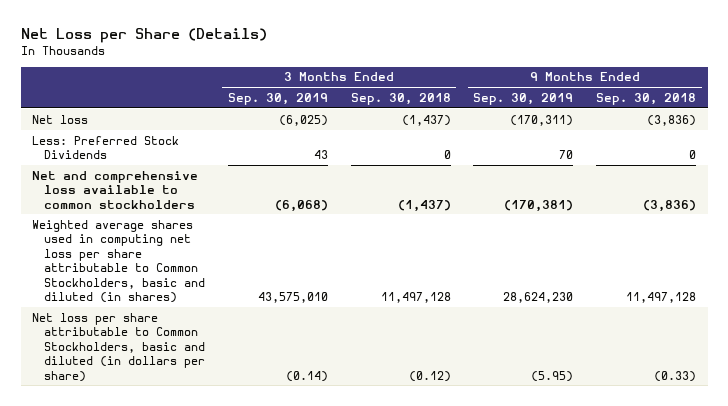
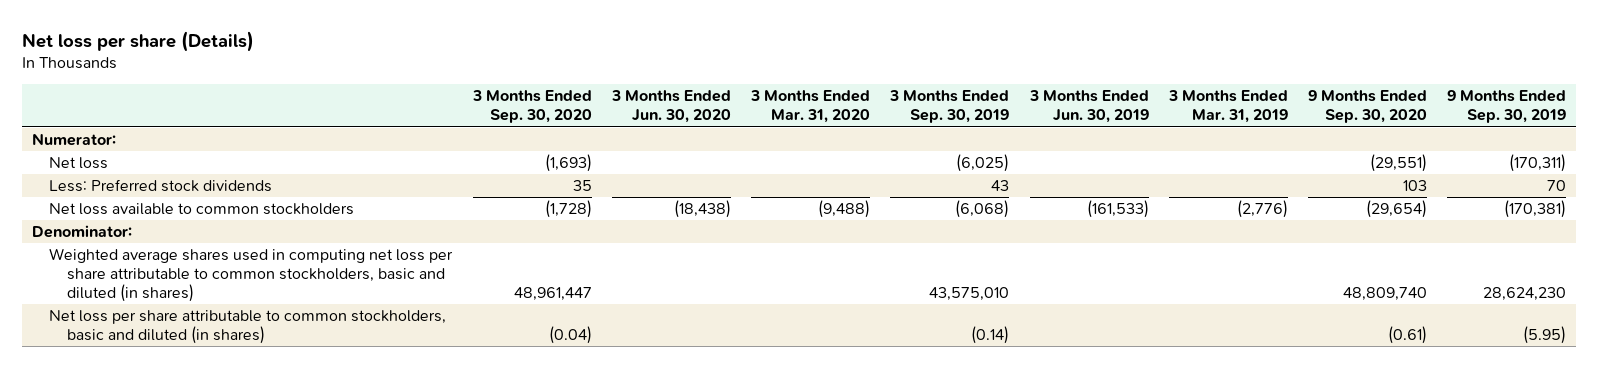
[20,28,267,44] Net Loss per Share (Details) -> [21,30,254,52] Net loss per share (Details)
[350,92,451,105] Sep. 30, 2018 -> none
[596,92,697,105] Sep. 30, 2018 -> none
none -> [471,90,592,124] 3 Months Ended Sep. 30, 2020
none -> [610,90,731,124] 3 Months Ended Jun. 30, 2020
none -> [750,90,871,124] 3 Months Ended Mar. 31, 2020
none -> [1028,90,1149,124] 3 Months Ended Jun. 30, 2019
none -> [1167,90,1288,124] 3 Months Ended Mar. 31, 2019
none -> [1308,90,1428,124] 9 Months Ended Sep. 30, 2020
none -> [31,133,116,147] Numerator:
[32,135,180,160] Less: Preferred Stock Dividends -> [49,179,273,193] Less: Preferred stock dividends
[32,170,199,209] Net and comprehensive loss available to common stockholders -> [49,203,355,216] Net loss available to common stockholders
none -> [31,225,132,239] Denominator:
[32,219,206,304] Weighted average shares used in computing net loss per share attributable to Common Stockholders, basic and diluted (in shares) -> [49,248,454,303] Weighted average shares used in computing net loss per share attributable to common stockholders, basic and diluted (in shares)
[32,312,206,382] Net loss per share attributable to Common Stockholders, basic and diluted (in dollars per share) -> [49,310,447,345] Net loss per share attributable to common stockholders, basic and diluted (in shares)

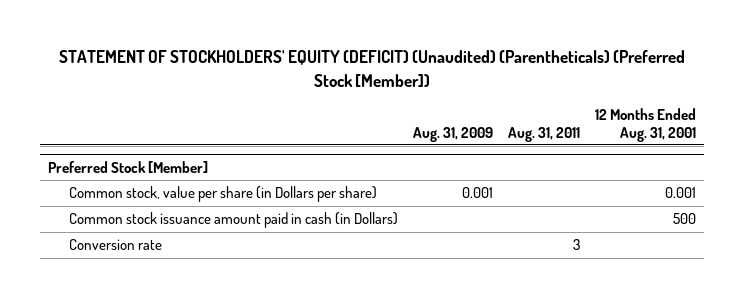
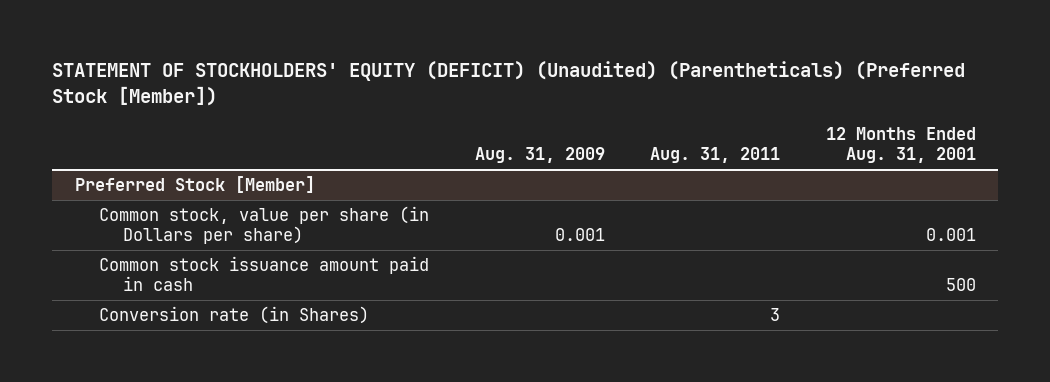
[68,212,398,229] Common stock issuance amount paid in cash (in Dollars) -> [99,255,430,291] Common stock issuance amount paid in cash
[68,239,162,251] Conversion rate -> [99,305,370,324] Conversion rate (in Shares)

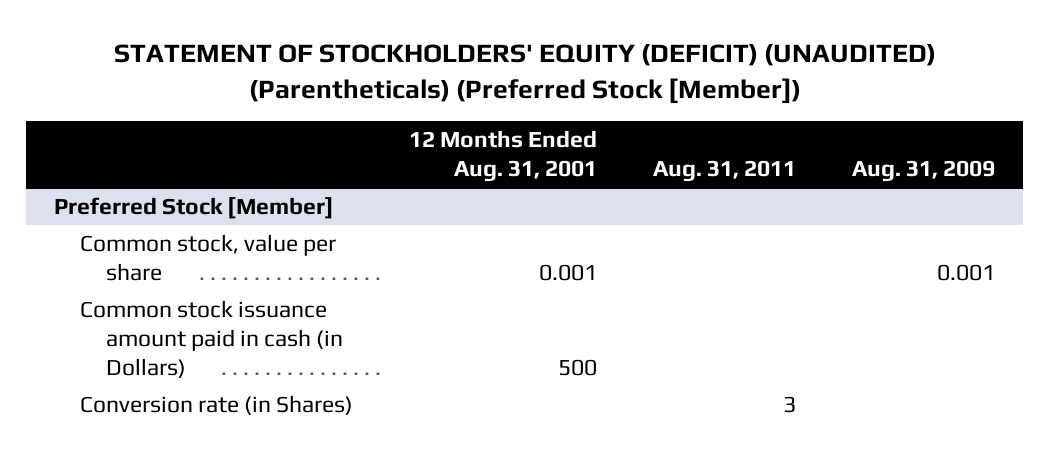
[52,61,966,106] STATEMENT OF STOCKHOLDERS' EQUITY (DEFICIT) (Unaudited) (Parentheticals) (Preferred Stock [Member]) -> [113,44,936,104] STATEMENT OF STOCKHOLDERS' EQUITY (DEFICIT) (UNAUDITED) (Parentheticals) (Preferred Stock [Member])
[99,205,430,244] Common stock, value per share (in Dollars per share) -> [80,234,337,282] Common stock, value per share
[99,255,430,291] Common stock issuance amount paid in cash -> [80,300,343,379] Common stock issuance amount paid in cash (in Dollars)

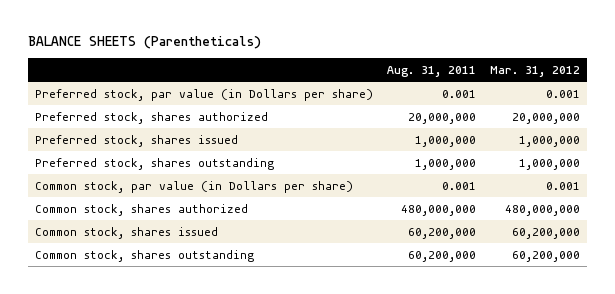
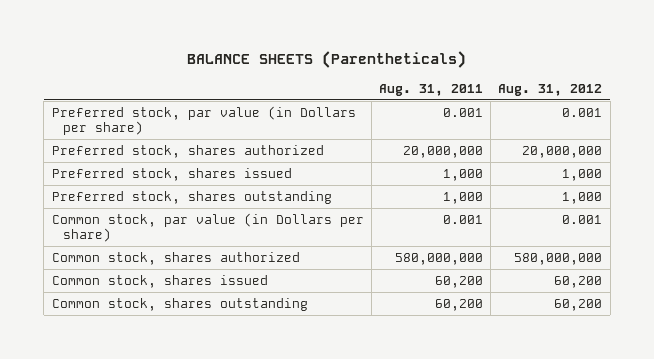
[490,65,581,77] Mar. 31, 2012 -> none
none -> [498,83,603,96] Aug. 31, 2012
[414,135,476,147] 1,000,000 -> [443,169,484,182] 1,000
[414,158,476,170] 1,000,000 -> [443,192,484,205] 1,000
[400,204,476,216] 480,000,000 -> [395,253,484,266] 580,000,000
[407,227,476,239] 60,200,000 -> [435,276,484,289] 60,200
[407,250,476,262] 60,200,000 -> [435,299,484,312] 60,200

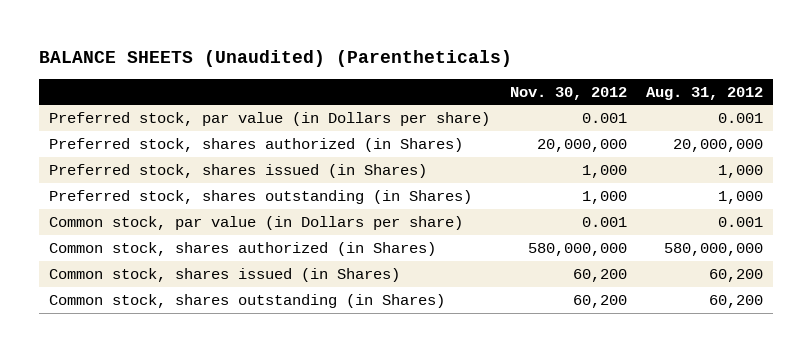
[187,50,467,68] BALANCE SHEETS (Parentheticals) -> [39,50,513,68] BALANCE SHEETS (Unaudited) (Parentheticals)
[379,83,484,96] Aug. 31, 2011 -> none
none -> [509,86,627,100] Nov. 30, 2012
[51,145,324,159] Preferred stock, shares authorized -> [48,137,463,152] Preferred stock, shares authorized (in Shares)
[51,168,292,182] Preferred stock, shares issued -> [48,163,427,178] Preferred stock, shares issued (in Shares)
[51,191,332,205] Preferred stock, shares outstanding -> [48,189,472,204] Preferred stock, shares outstanding (in Shares)
[51,252,300,266] Common stock, shares authorized -> [48,241,436,256] Common stock, shares authorized (in Shares)
[51,275,268,289] Common stock, shares issued -> [48,267,400,282] Common stock, shares issued (in Shares)
[51,298,308,312] Common stock, shares outstanding -> [48,293,445,308] Common stock, shares outstanding (in Shares)

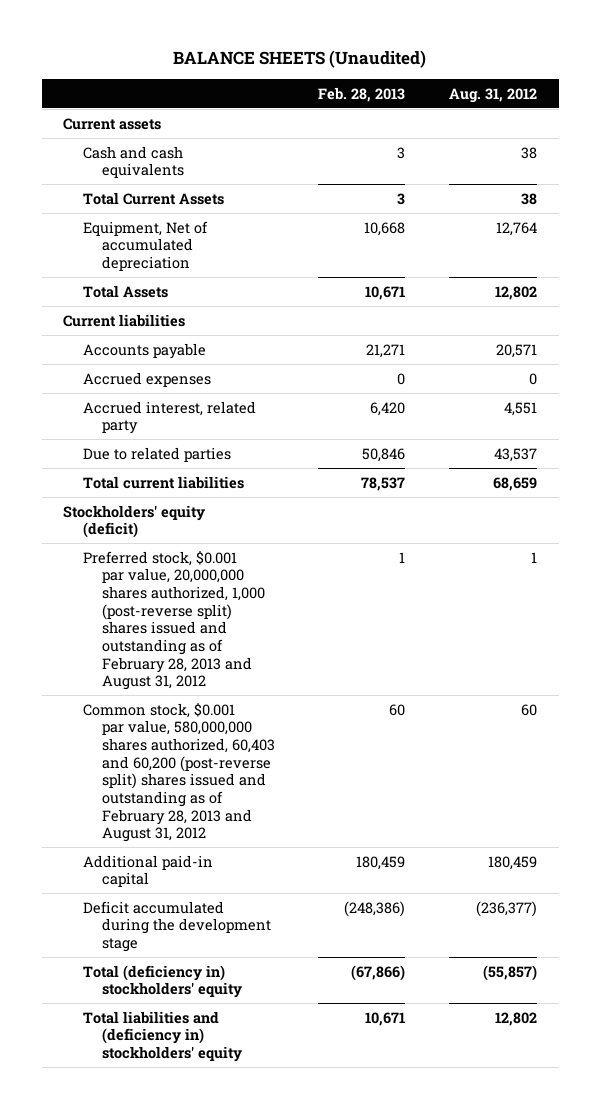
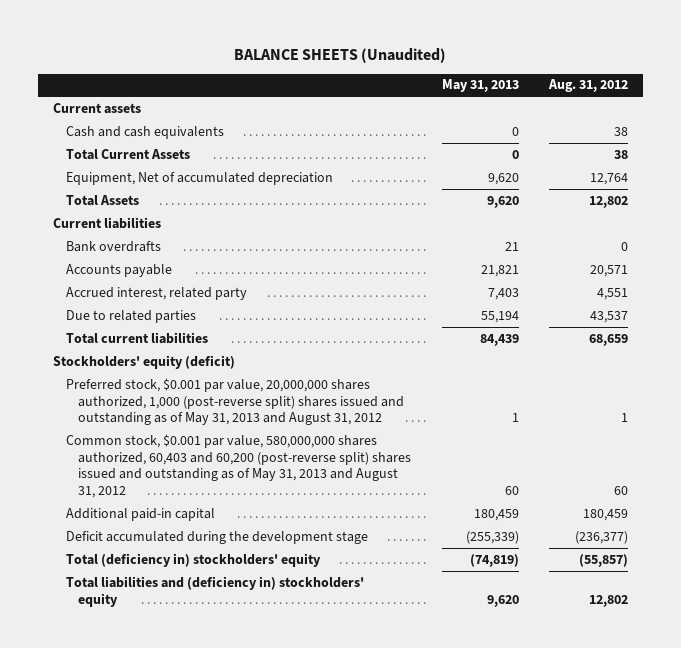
[318,86,406,102] Feb. 28, 2013 -> none
none -> [441,79,519,93] May 31, 2013
none -> [65,240,161,252] Bank overdrafts
[82,371,211,387] Accrued expenses -> none
[82,550,266,691] Preferred stock, $0.001 par value, 20,000,000 shares authorized, 1,000 (post-reverse split) shares issued and outstanding as of February 28, 2013 and August 31, 2012 -> [65,377,405,426] Preferred stock, $0.001 par value, 20,000,000 shares authorized, 1,000 (post-reverse split) shares issued and outstanding as of May 31, 2013 and August 31, 2012
[82,702,276,843] Common stock, $0.001 par value, 580,000,000 shares authorized, 60,403 and 60,200 (post-reverse split) shares issued and outstanding as of February 28, 2013 and August 31, 2012 -> [65,433,412,499] Common stock, $0.001 par value, 580,000,000 shares authorized, 60,403 and 60,200 (post-reverse split) shares issued and outstanding as of May 31, 2013 and August 31, 2012

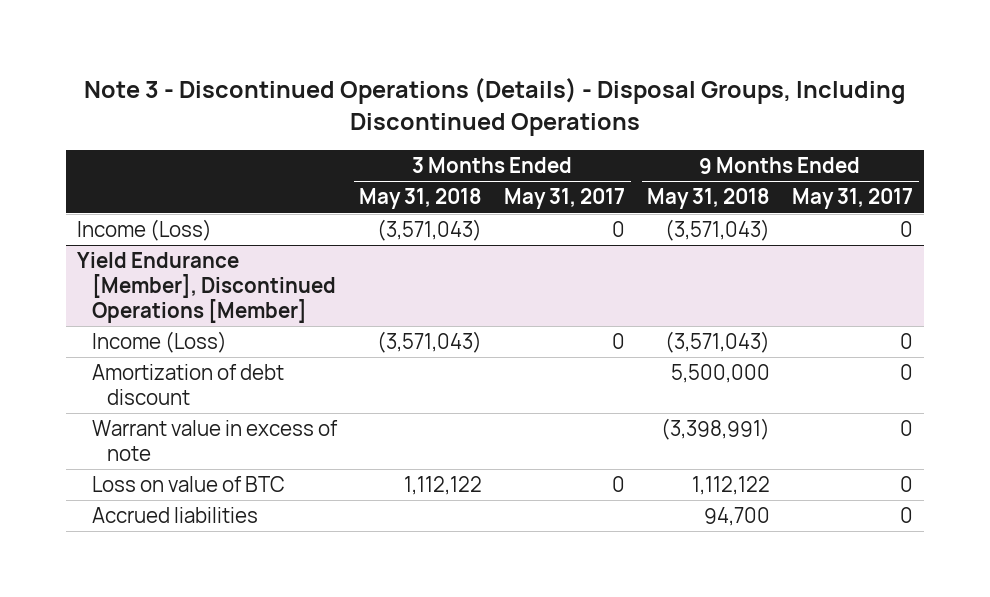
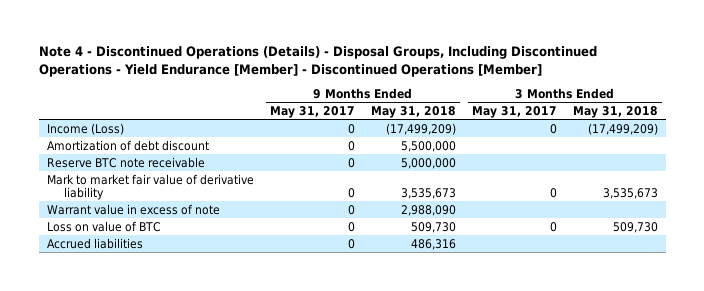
[84,78,906,136] Note 3 - Discontinued Operations (Details) - Disposal Groups, Including Discontinued Operations -> [38,46,597,77] Note 4 - Discontinued Operations (Details) - Disposal Groups, Including Discontinued Operations - Yield Endurance [Member] - Discontinued Operations [Member]
[77,252,337,324] Yield Endurance [Member], Discontinued Operations [Member] -> none
[92,331,228,354] Income (Loss) -> none
[377,219,483,242] (3,571,043) -> [587,122,658,135] (17,499,209)
[665,219,771,242] (3,571,043) -> [385,122,456,135] (17,499,209)
none -> [46,156,205,168] Reserve BTC note receivable
none -> [46,173,254,200] Mark to market fair value of derivative liability
[661,418,771,441] (3,398,991) -> [400,204,456,216] 2,988,090
[404,476,483,496] 1,112,122 -> [612,221,658,233] 509,730
[692,476,771,496] 1,112,122 -> [410,221,456,233] 509,730
[704,507,771,527] 94,700 -> [410,238,456,250] 486,316

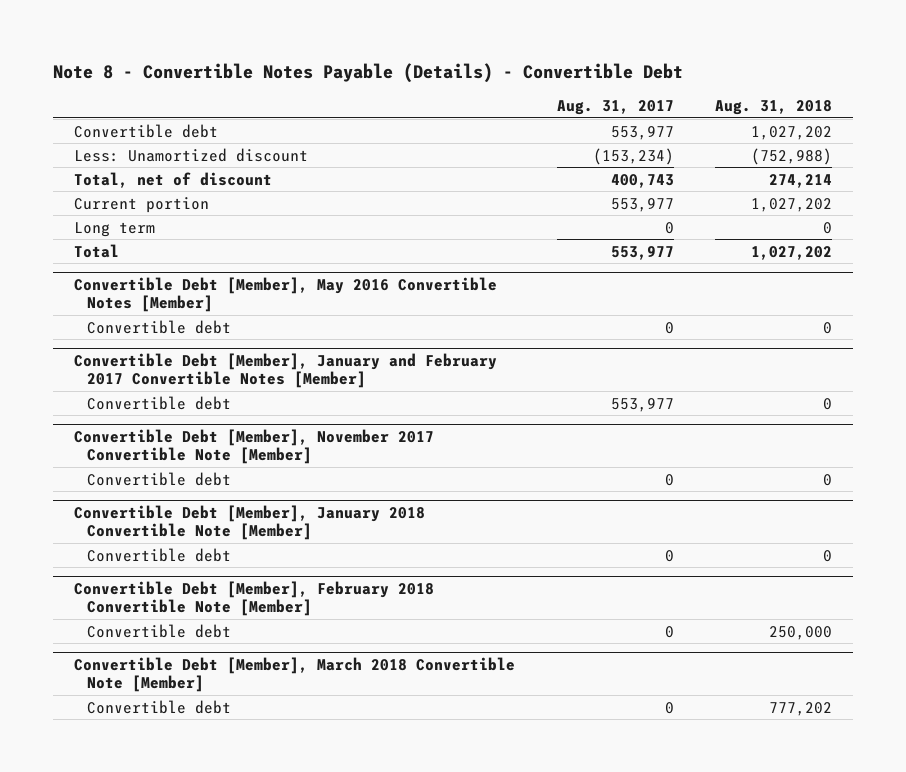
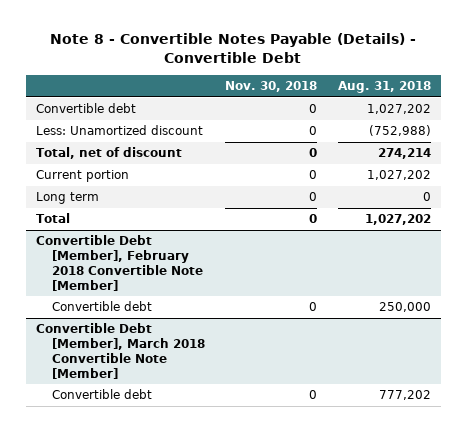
[556,100,674,116] Aug. 31, 2017 -> none
none -> [225,81,318,93] Nov. 30, 2018
[74,276,498,312] Convertible Debt [Member], May 2016 Convertible Notes [Member] -> none
[86,319,231,334] Convertible debt -> none
[74,352,498,388] Convertible Debt [Member], January and February 2017 Convertible Notes [Member] -> none
[86,395,231,410] Convertible debt -> none
[74,428,435,464] Convertible Debt [Member], November 2017 Convertible Note [Member] -> none
[86,471,231,486] Convertible debt -> none
[74,504,426,540] Convertible Debt [Member], January 2018 Convertible Note [Member] -> none
[86,547,231,562] Convertible debt -> none

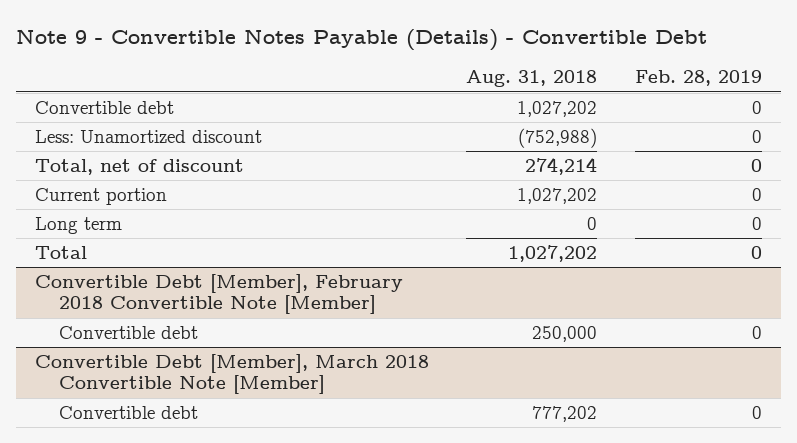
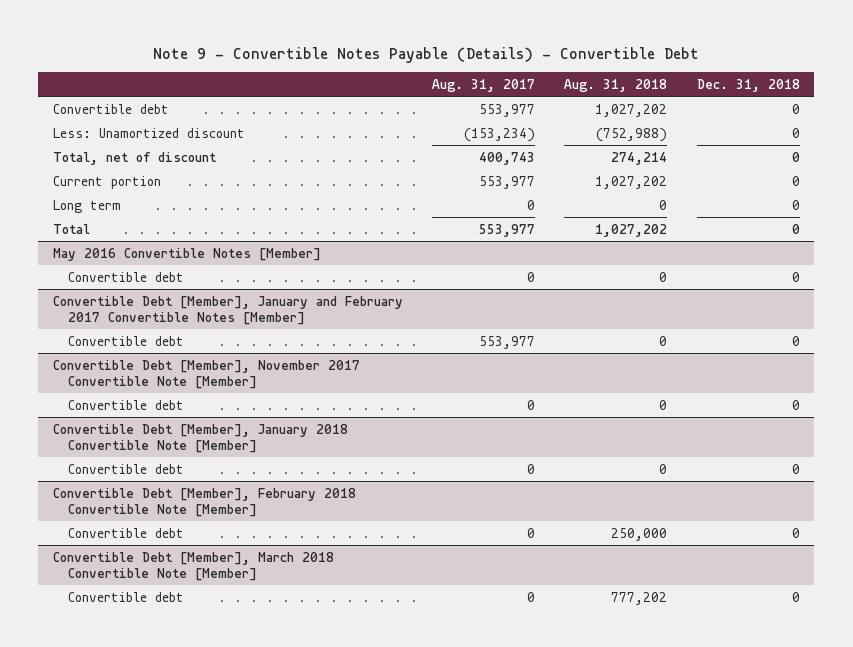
[635,70,763,87] Feb. 28, 2019 -> none
none -> [432,78,536,92] Aug. 31, 2017
none -> [696,78,800,92] Dec. 31, 2018
none -> [52,247,321,261] May 2016 Convertible Notes [Member]
none -> [67,271,184,282] Convertible debt
none -> [52,295,403,325] Convertible Debt [Member], January and February 2017 Convertible Notes [Member]
none -> [67,335,184,346] Convertible debt
none -> [52,359,360,389] Convertible Debt [Member], November 2017 Convertible Note [Member]
none -> [67,399,184,410] Convertible debt
none -> [52,423,348,453] Convertible Debt [Member], January 2018 Convertible Note [Member]
none -> [67,463,184,474] Convertible debt

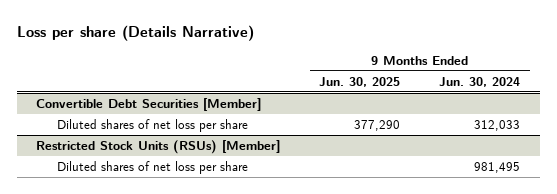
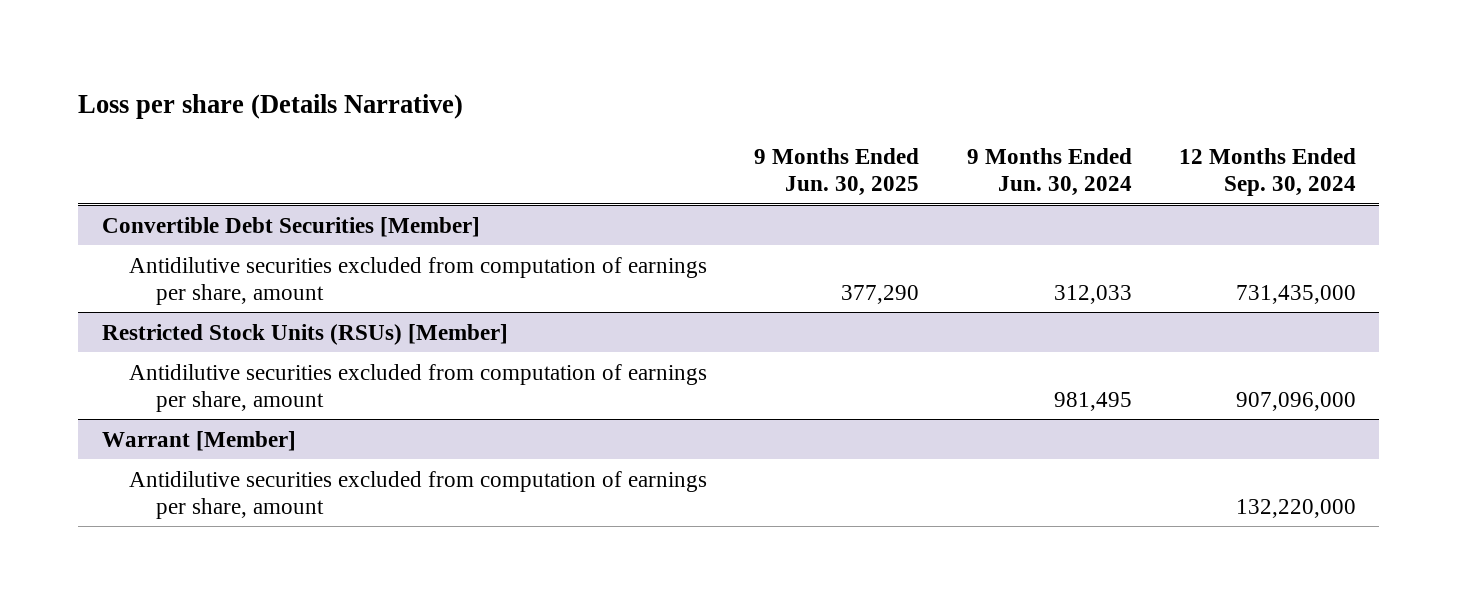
none -> [1178,147,1356,196] 12 Months Ended Sep. 30, 2024
[56,118,248,132] Diluted shares of net loss per share -> [128,256,707,305] Antidilutive securities excluded from computation of earnings per share, amount
[56,160,248,174] Diluted shares of net loss per share -> [128,363,707,412] Antidilutive securities excluded from computation of earnings per share, amount
none -> [101,430,296,451] Warrant [Member]
none -> [128,470,707,519] Antidilutive securities excluded from computation of earnings per share, amount

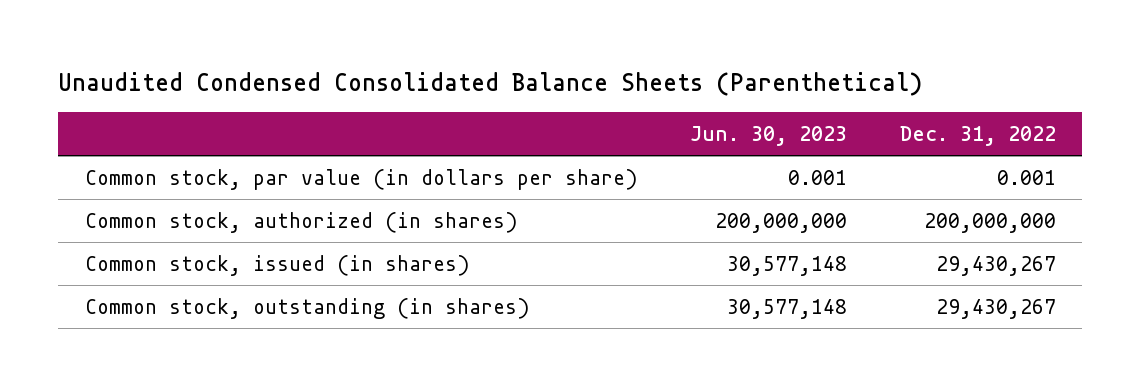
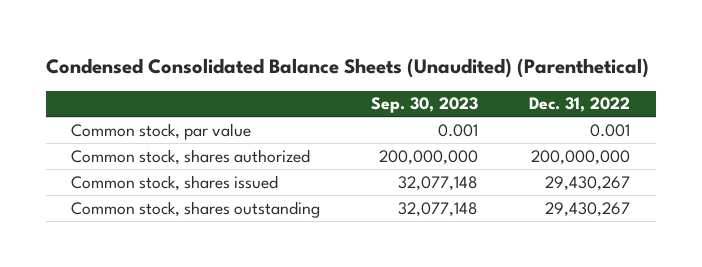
[58,72,923,97] Unaudited Condensed Consolidated Balance Sheets (Parenthetical) -> [45,58,649,79] Condensed Consolidated Balance Sheets (Unaudited) (Parenthetical)
[690,125,848,146] Jun. 30, 2023 -> none
none -> [371,97,479,114] Sep. 30, 2023
[84,168,638,190] Common stock, par value (in dollars per share) -> [71,122,252,140] Common stock, par value
[84,211,518,233] Common stock, authorized (in shares) -> [71,148,311,165] Common stock, shares authorized
[84,254,470,276] Common stock, issued (in shares) -> [71,174,279,191] Common stock, shares issued
[84,297,530,319] Common stock, outstanding (in shares) -> [71,200,321,218] Common stock, shares outstanding

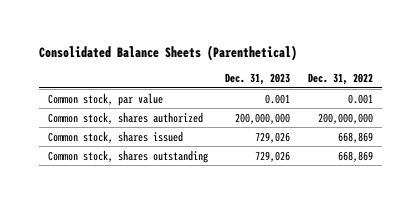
[45,58,649,79] Condensed Consolidated Balance Sheets (Unaudited) (Parenthetical) -> [38,44,297,61] Consolidated Balance Sheets (Parenthetical)
[371,97,479,114] Sep. 30, 2023 -> none
none -> [225,73,291,86] Dec. 31, 2023
[545,175,631,191] 29,430,267 -> [337,131,373,143] 668,869
[545,201,631,217] 29,430,267 -> [337,150,373,162] 668,869

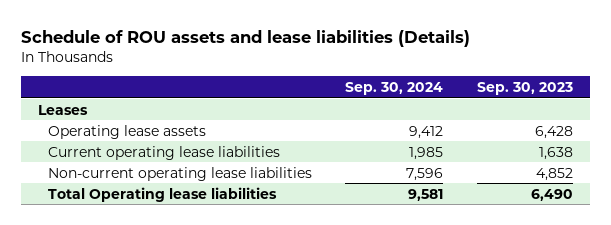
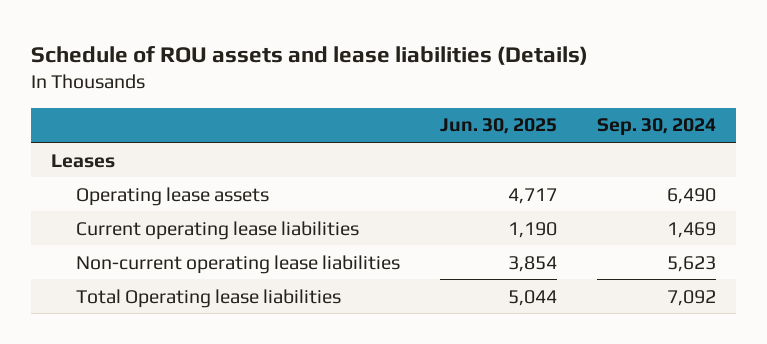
[476,82,573,96] Sep. 30, 2023 -> none
none -> [439,118,557,135] Jun. 30, 2025
[409,125,444,139] 9,412 -> [666,187,716,204] 6,490
[409,146,444,160] 1,985 -> [666,221,716,238] 1,469
[406,167,444,181] 7,596 -> [666,255,716,272] 5,623
[408,188,444,201] 9,581 -> [666,289,716,306] 7,092

